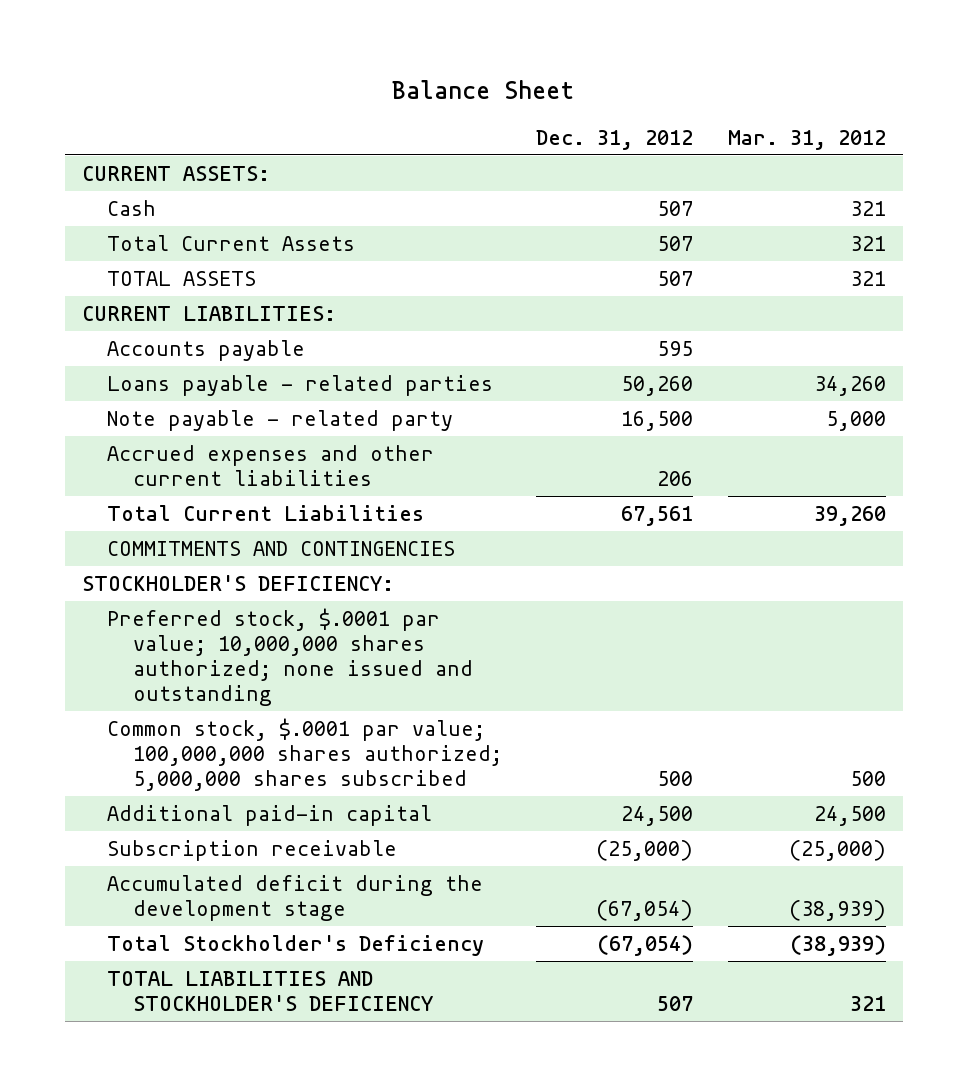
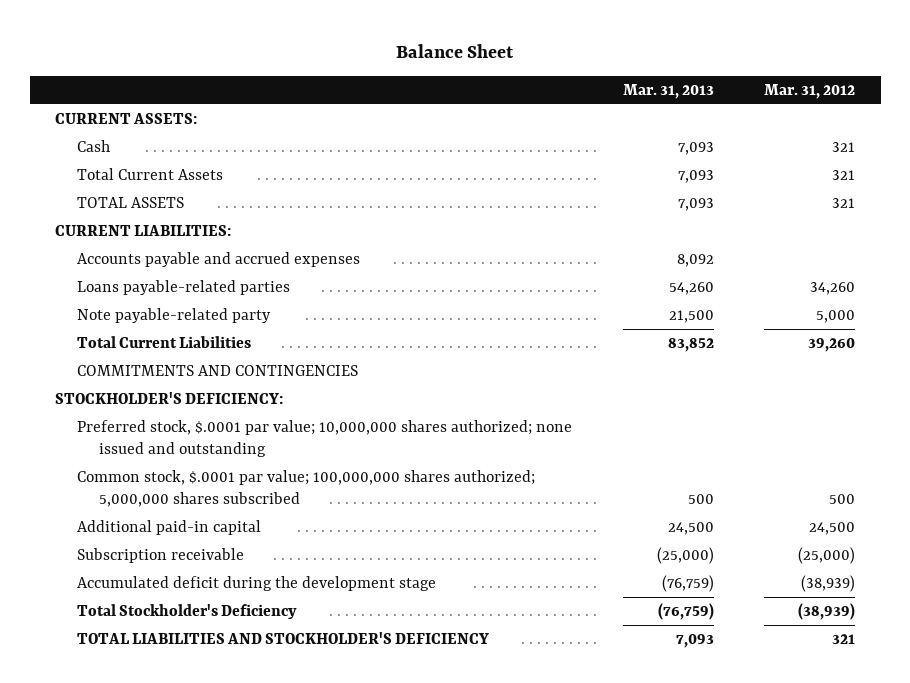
[536,130,694,151] Dec. 31, 2012 -> none
none -> [622,84,714,100] Mar. 31, 2013
[107,339,306,361] Accounts payable -> none
[107,444,435,486] Accrued expenses and other current liabilities -> none
none -> [76,252,360,268] Accounts payable and accrued expenses
[107,374,494,396] Loans payable - related parties -> [76,280,290,296] Loans payable-related parties
[107,409,454,431] Note payable - related party -> [76,308,271,324] Note payable-related party

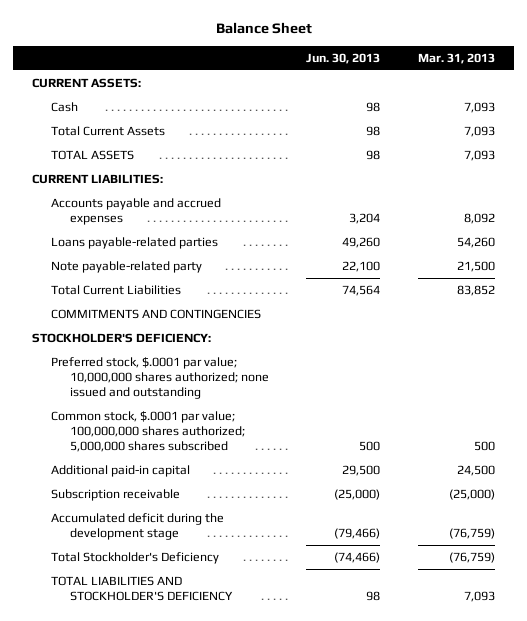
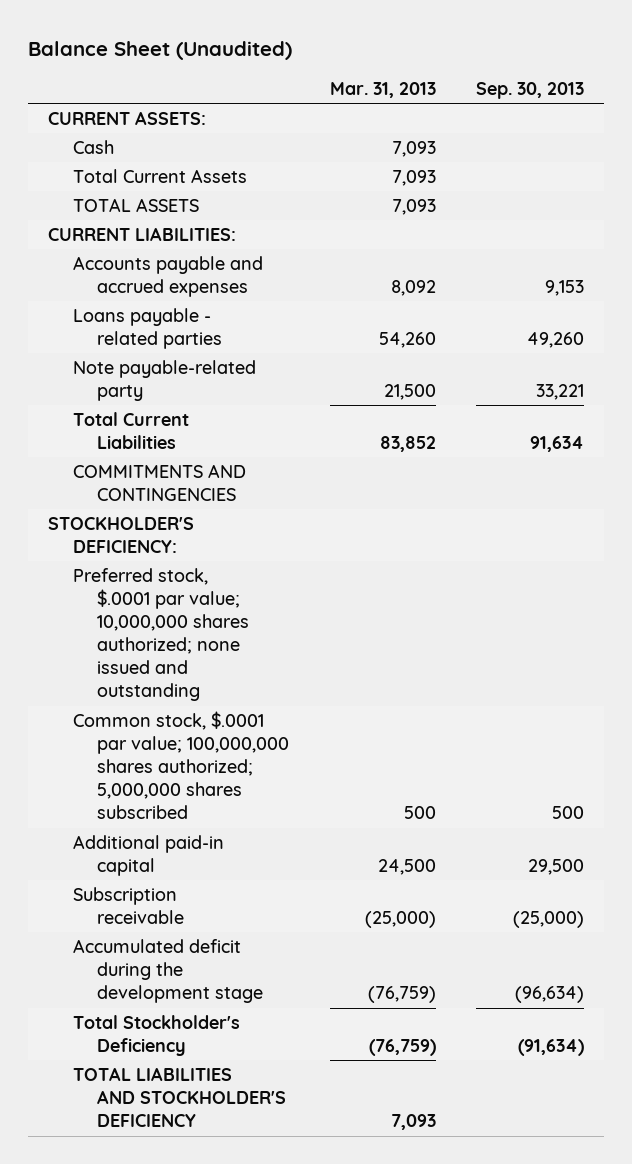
[215,22,312,35] Balance Sheet -> [28,41,293,61] Balance Sheet (Unaudited)
[306,52,381,64] Jun. 30, 2013 -> none
none -> [476,82,585,100] Sep. 30, 2013
[51,237,219,250] Loans payable-related parties -> [72,308,223,350] Loans payable - related parties

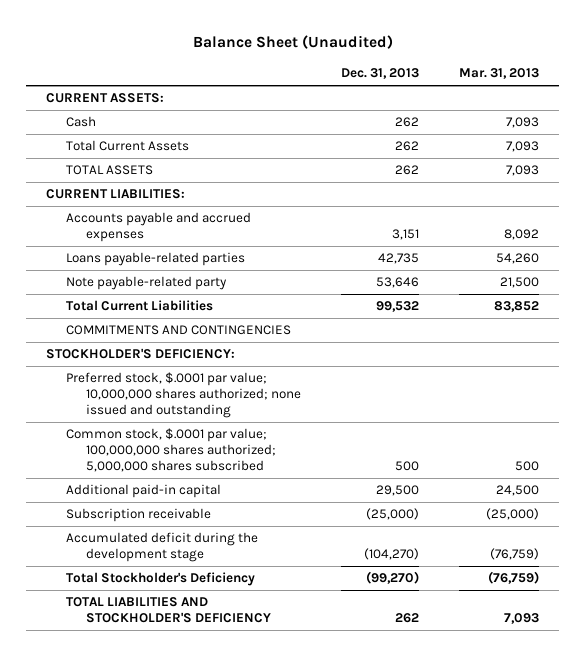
[476,82,585,100] Sep. 30, 2013 -> none
none -> [341,68,420,80] Dec. 31, 2013
[72,308,223,350] Loans payable - related parties -> [66,252,246,267] Loans payable-related parties

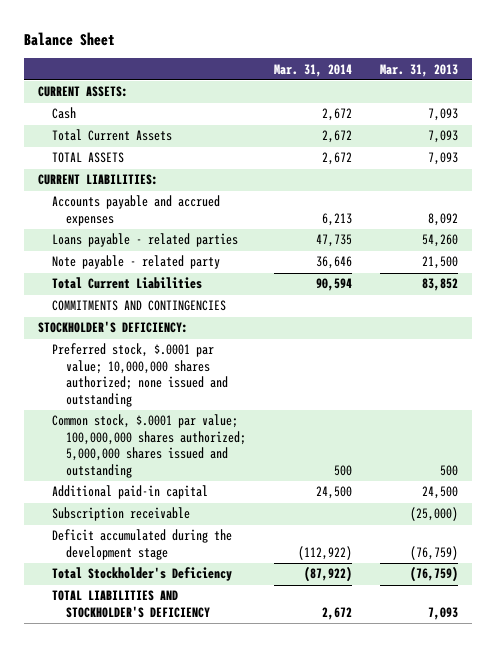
[192,35,393,50] Balance Sheet (Unaudited) -> [23,31,115,46] Balance Sheet
[341,68,420,80] Dec. 31, 2013 -> none
none -> [274,63,353,77] Mar. 31, 2014
[66,252,246,267] Loans payable-related parties -> [52,233,239,248] Loans payable - related parties
[66,276,228,291] Note payable-related party -> [52,255,221,270] Note payable - related party
[66,428,277,473] Common stock, $.0001 par value; 100,000,000 shares authorized; 5,000,000 shares subscribed -> [52,414,247,479] Common stock, $.0001 par value; 100,000,000 shares authorized; 5,000,000 shares issued and outstanding
[66,532,259,563] Accumulated deficit during the development stage -> [52,529,233,560] Deficit accumulated during the development stage

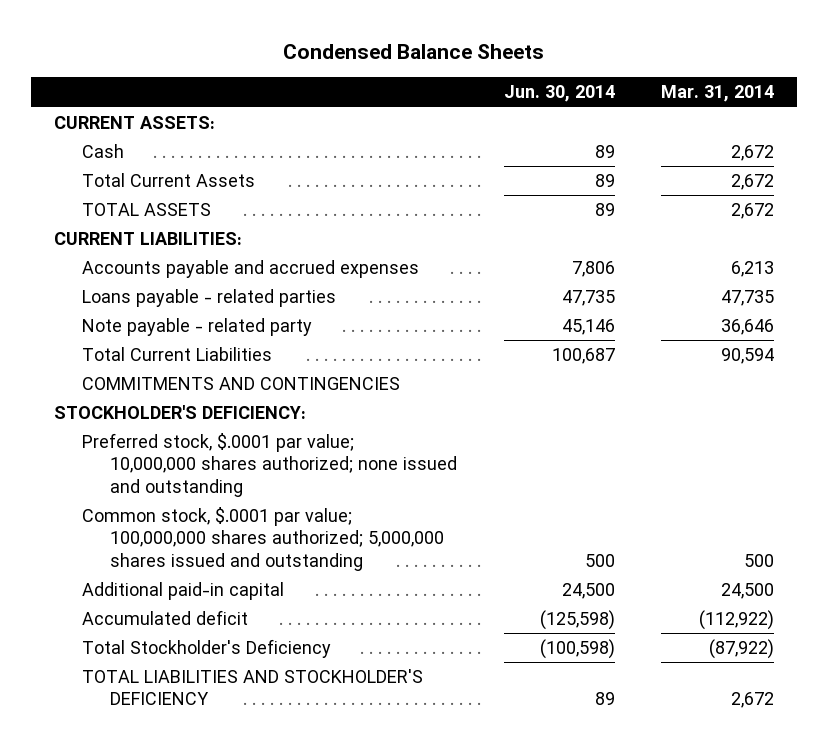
[23,31,115,46] Balance Sheet -> [283,44,545,60] Condensed Balance Sheets
[380,63,459,77] Mar. 31, 2013 -> none
none -> [503,85,615,103] Jun. 30, 2014
[52,507,191,522] Subscription receivable -> none
[52,529,233,560] Deficit accumulated during the development stage -> [82,610,249,626] Accumulated deficit

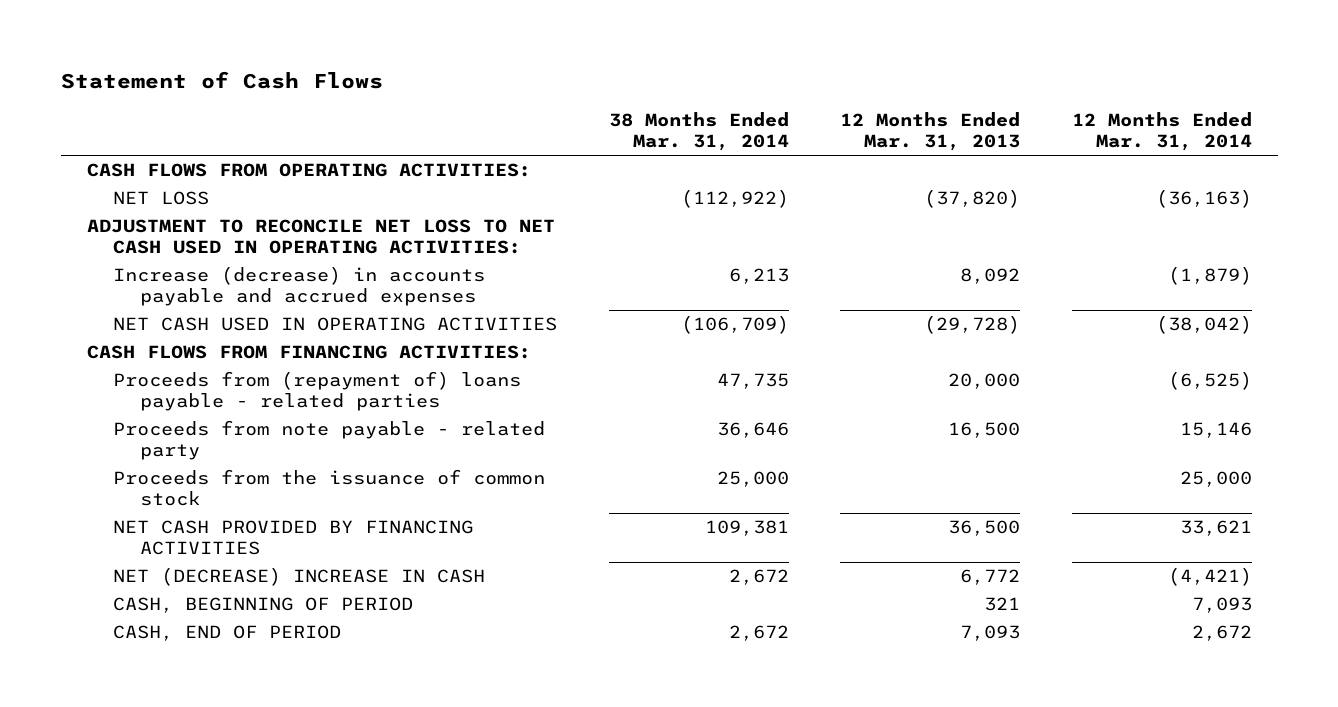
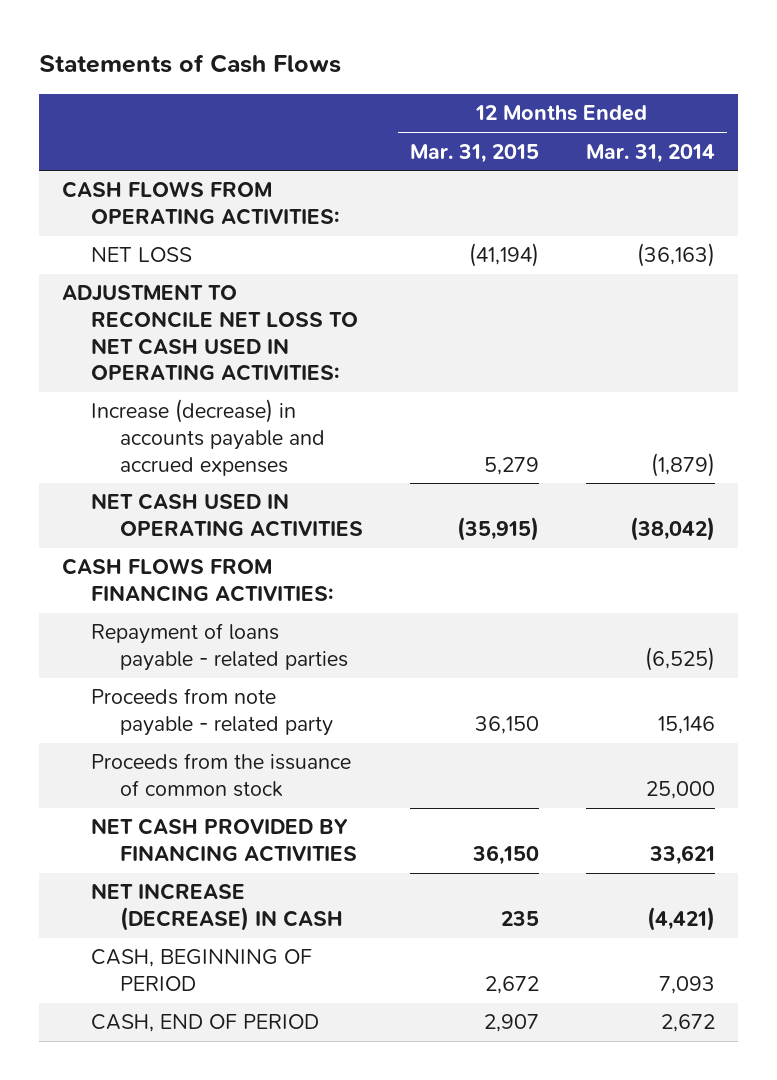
[60,71,383,90] Statement of Cash Flows -> [38,54,341,74] Statements of Cash Flows
[608,111,789,152] 38 Months Ended Mar. 31, 2014 -> none
[840,111,1021,152] 12 Months Ended Mar. 31, 2013 -> none
none -> [409,143,539,163] Mar. 31, 2015
[113,371,522,412] Proceeds from (repayment of) loans payable - related parties -> [91,623,348,672] Repayment of loans payable - related parties
[113,567,486,587] NET (DECREASE) INCREASE IN CASH -> [91,883,343,932] NET INCREASE (DECREASE) IN CASH

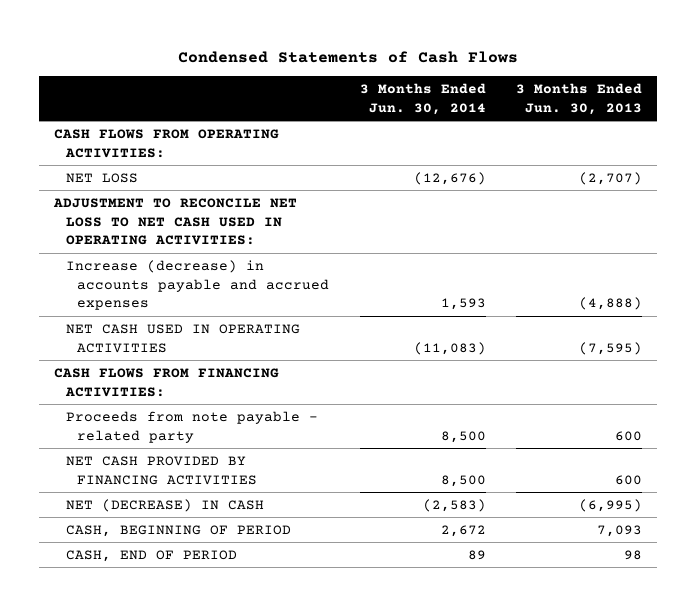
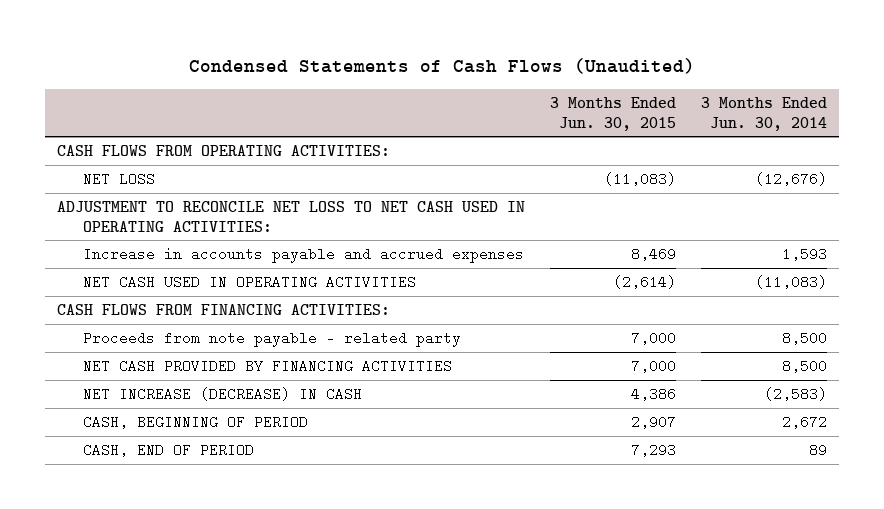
[178,50,519,63] Condensed Statements of Cash Flows -> [189,57,696,74] Condensed Statements of Cash Flows (Unaudited)
[515,82,642,115] 3 Months Ended Jun. 30, 2013 -> none
none -> [550,97,677,131] 3 Months Ended Jun. 30, 2015
[65,259,330,311] Increase (decrease) in accounts payable and accrued expenses -> [82,247,524,264] Increase in accounts payable and accrued expenses
[65,498,264,512] NET (DECREASE) IN CASH -> [82,387,362,402] NET INCREASE (DECREASE) IN CASH

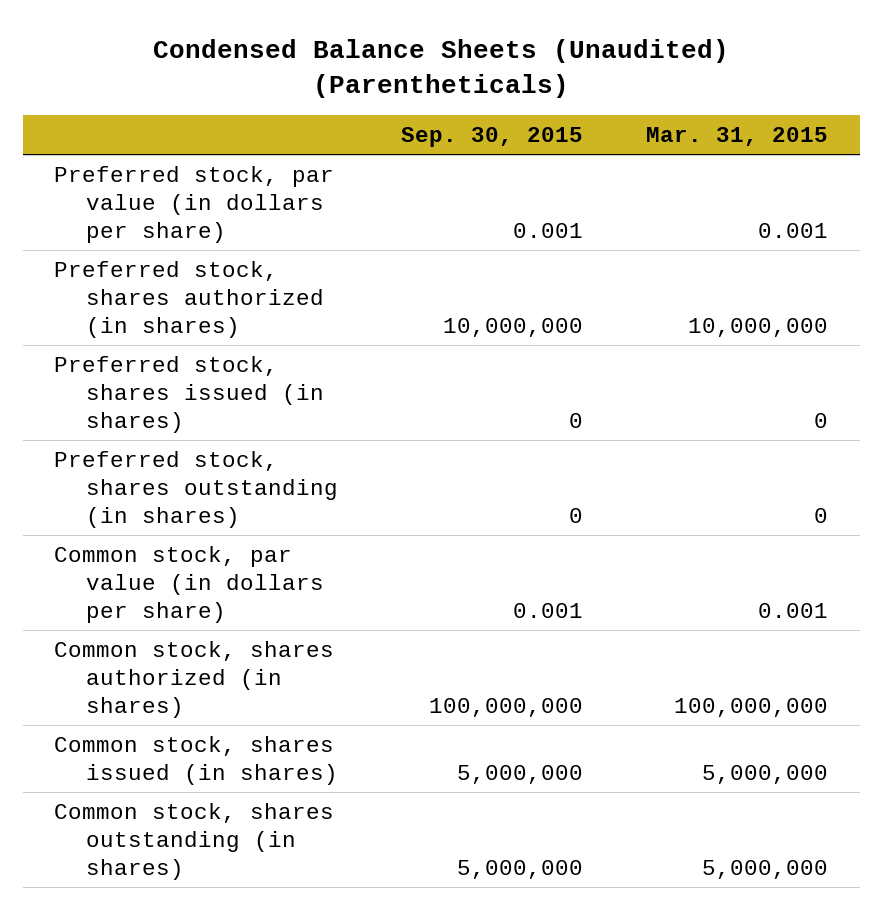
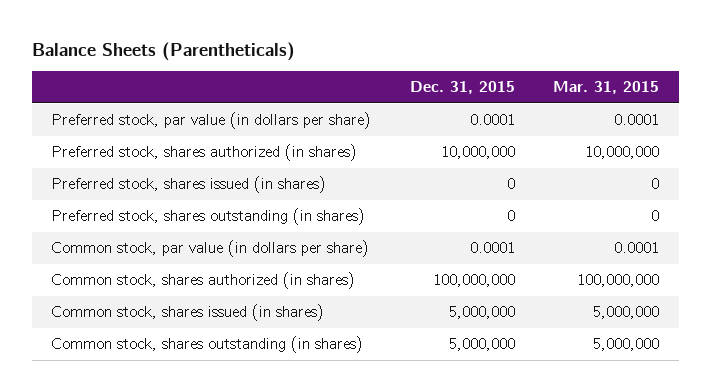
[153,38,730,98] Condensed Balance Sheets (Unaudited) (Parentheticals) -> [31,41,295,61] Balance Sheets (Parentheticals)
[401,127,584,148] Sep. 30, 2015 -> none
none -> [409,81,515,95] Dec. 31, 2015
[758,222,829,238] 0.001 -> [614,114,660,126] 0.0001
[758,602,829,618] 0.001 -> [614,242,660,254] 0.0001

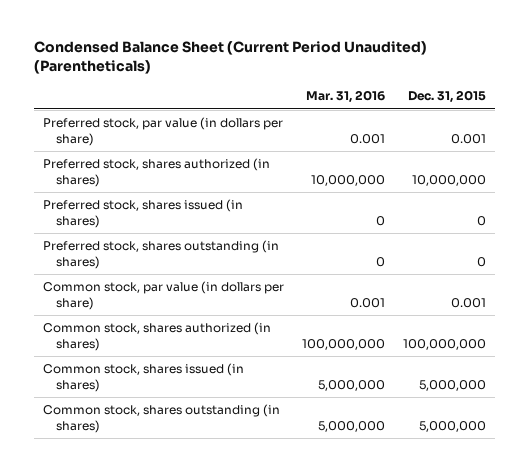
[31,41,295,61] Balance Sheets (Parentheticals) -> [33,41,427,75] Condensed Balance Sheet (Current Period Unaudited) (Parentheticals)
[553,81,660,95] Mar. 31, 2015 -> none
none -> [305,90,385,104] Mar. 31, 2016
[469,114,515,126] 0.0001 -> [451,133,487,144] 0.001
[469,242,515,254] 0.0001 -> [451,297,487,308] 0.001

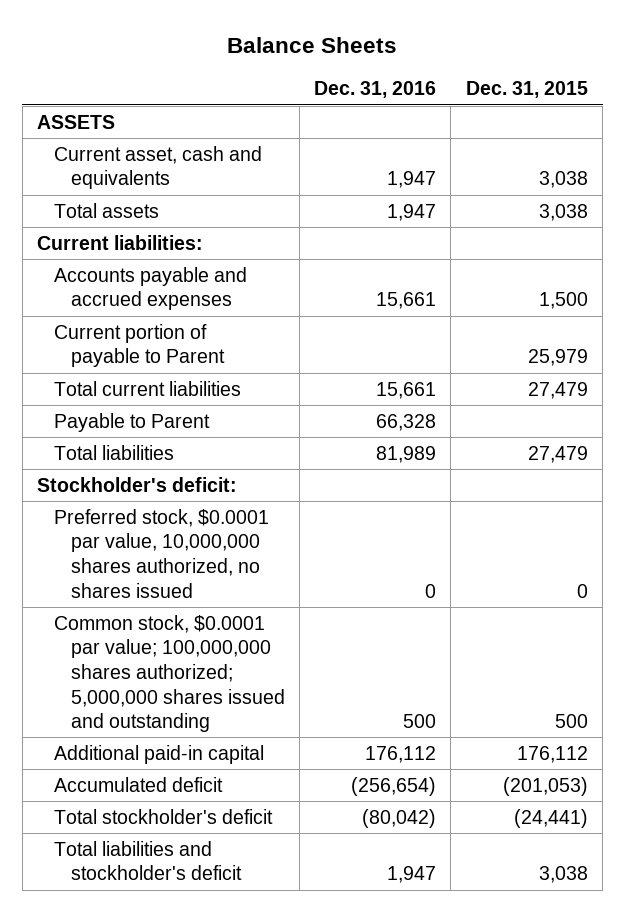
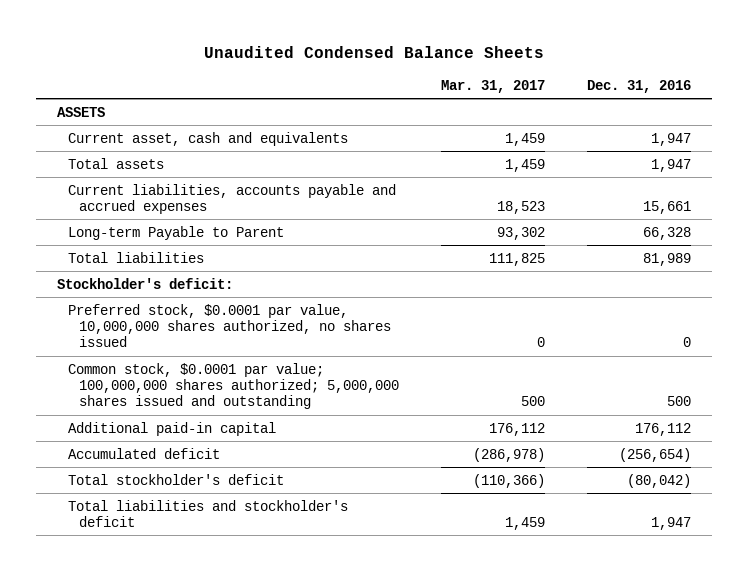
[227,36,398,53] Balance Sheets -> [204,46,545,59] Unaudited Condensed Balance Sheets
[465,81,588,99] Dec. 31, 2015 -> none
none -> [441,79,546,93] Mar. 31, 2017
[37,234,204,250] Current liabilities: -> none
[53,323,225,368] Current portion of payable to Parent -> none
[53,380,241,396] Total current liabilities -> none
[53,266,247,311] Accounts payable and accrued expenses -> [68,183,397,215] Current liabilities, accounts payable and accrued expenses
[53,412,210,432] Payable to Parent -> [68,225,285,240] Long-term Payable to Parent

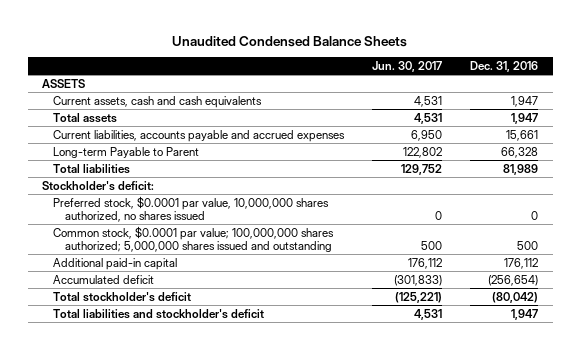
[441,79,546,93] Mar. 31, 2017 -> none
none -> [372,61,443,73] Jun. 30, 2017
[68,131,349,146] Current asset, cash and equivalents -> [53,95,263,108] Current assets, cash and cash equivalents

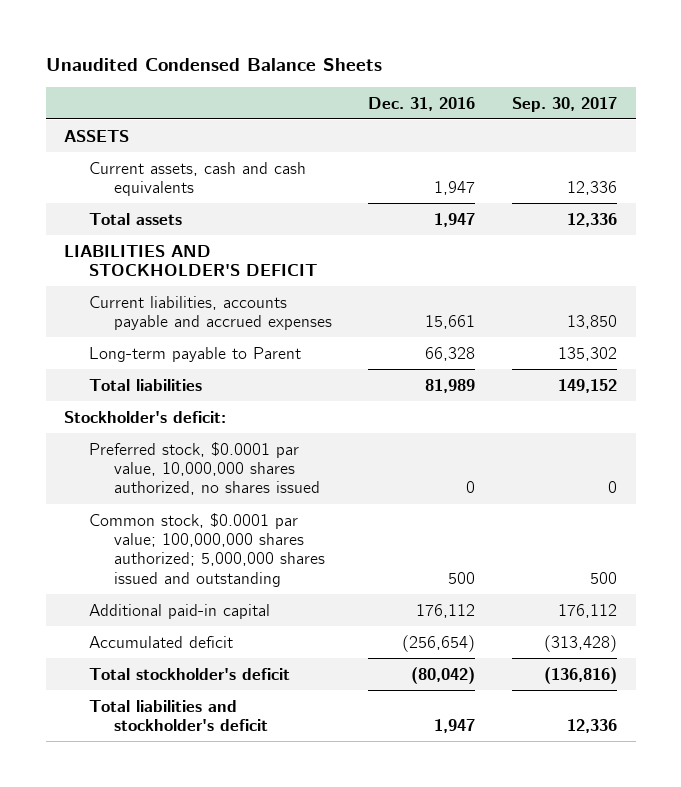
[372,61,443,73] Jun. 30, 2017 -> none
none -> [512,96,618,112] Sep. 30, 2017
none -> [64,244,317,277] LIABILITIES AND STOCKHOLDER'S DEFICIT
[53,146,200,158] Long-term Payable to Parent -> [88,346,301,362] Long-term payable to Parent

